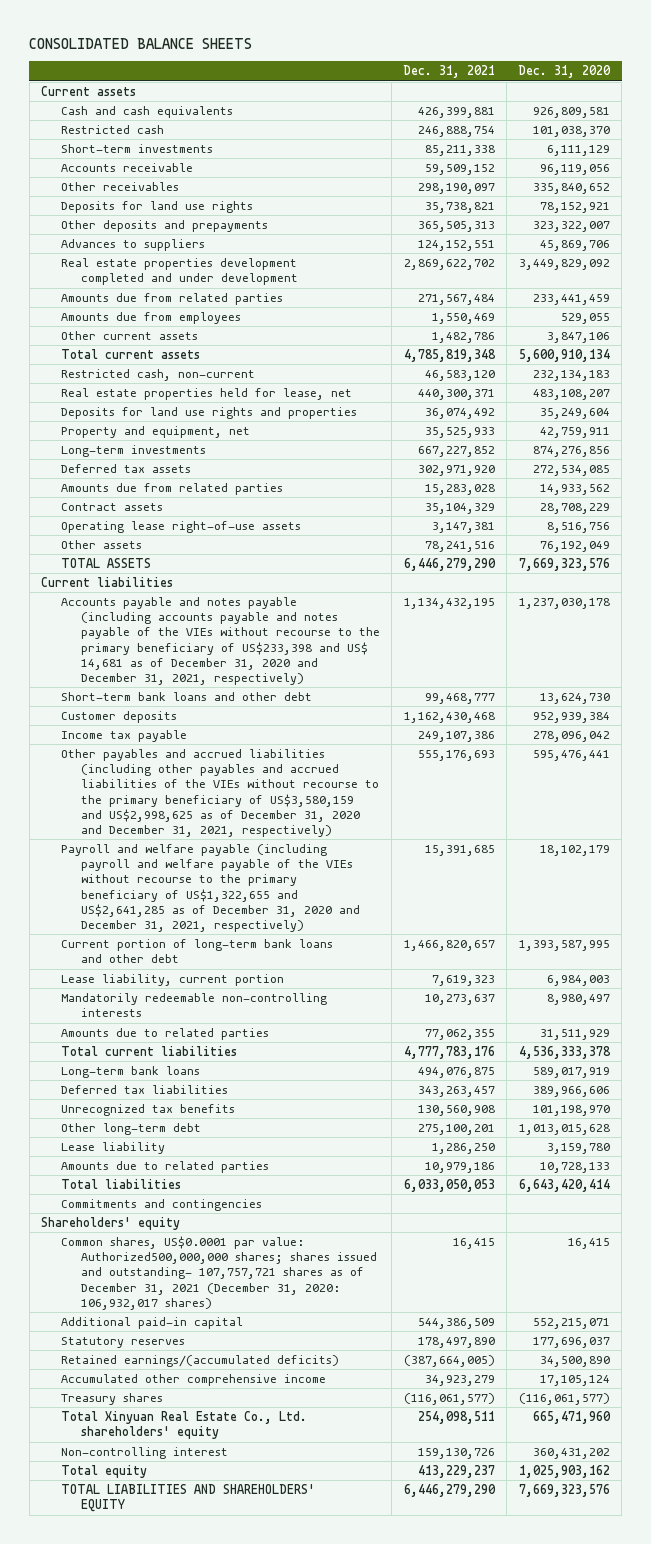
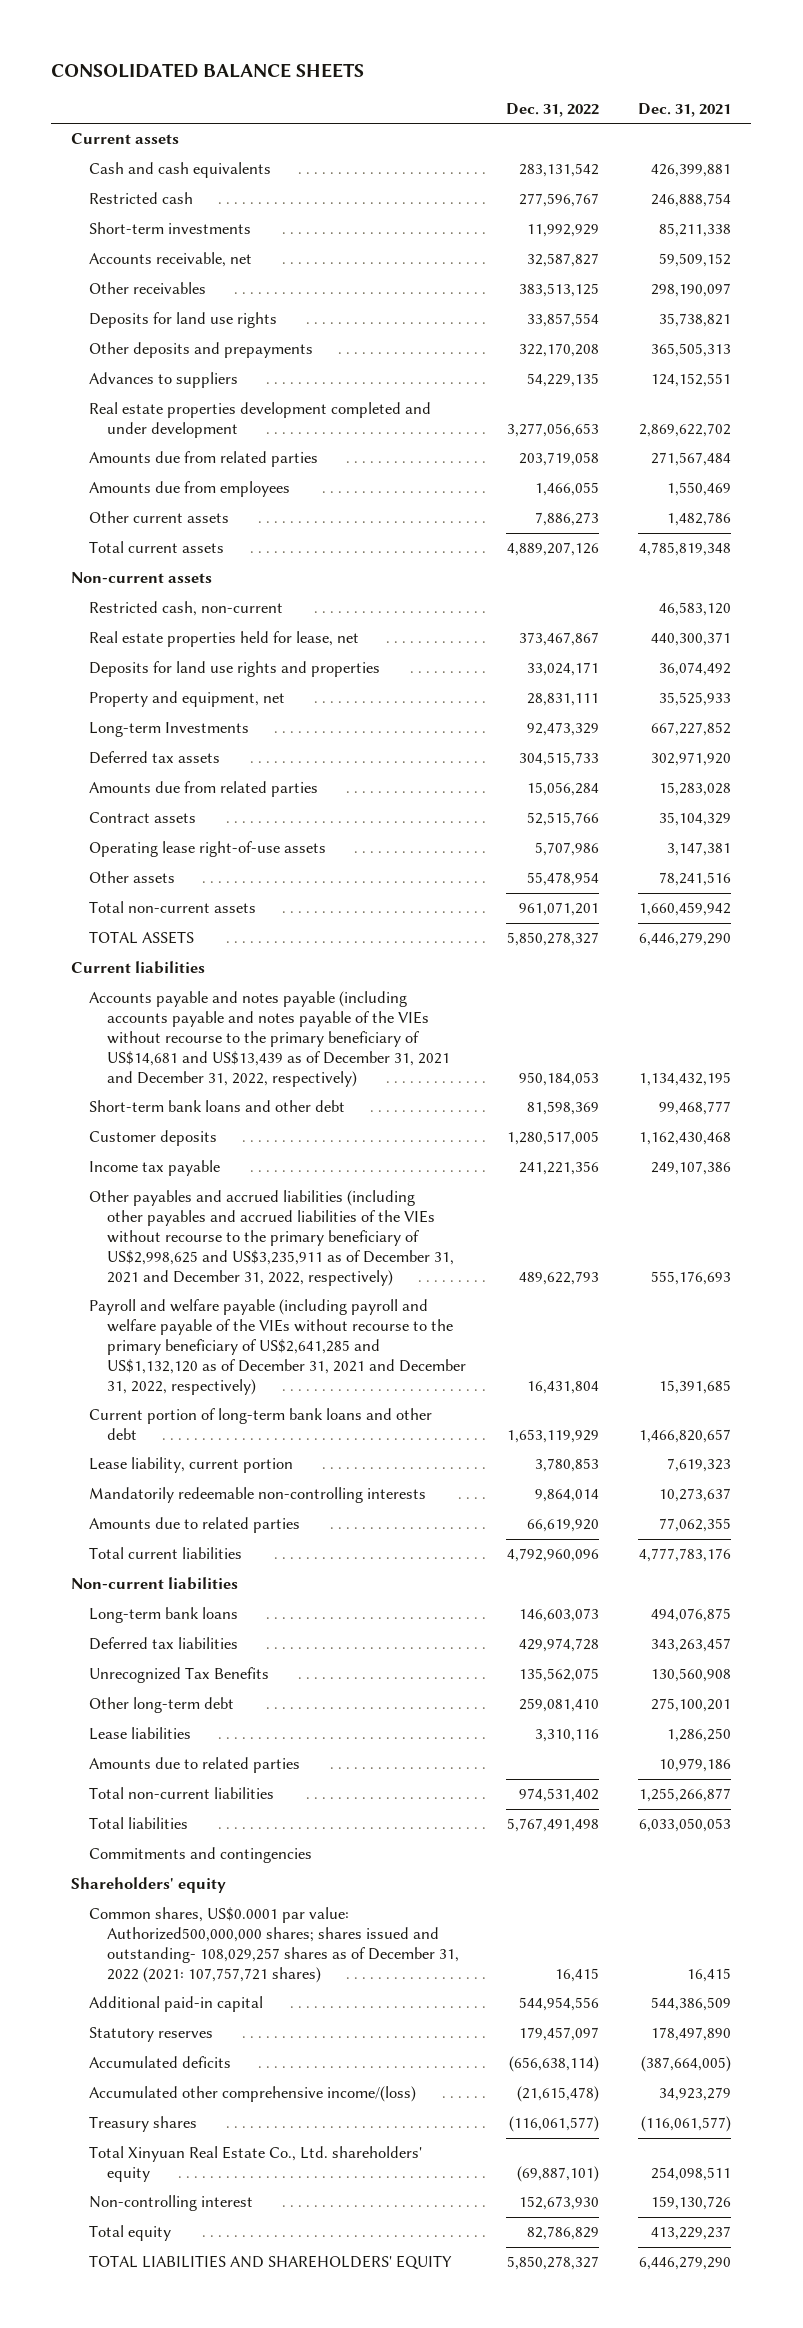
[518,65,612,79] Dec. 31, 2020 -> none
none -> [505,103,599,118] Dec. 31, 2022
[60,163,193,173] Accounts receivable -> [89,252,253,268] Accounts receivable, net
none -> [71,572,213,584] Non-current assets
[60,445,206,458] Long-term investments -> [89,722,250,738] Long-term Investments
none -> [89,901,257,914] Total non-current assets
[60,597,380,685] Accounts payable and notes payable (including accounts payable and notes payable of the VIEs without recourse to the primary beneficiary of US$233,398 and US$ 14,681 as of December 31, 2020 and December 31, 2021, respectively) -> [89,991,451,1088] Accounts payable and notes payable (including accounts payable and notes payable of the VIEs without recourse to the primary beneficiary of US$14,681 and US$13,439 as of December 31, 2021 and December 31, 2022, respectively)
[60,749,379,837] Other payables and accrued liabilities (including other payables and accrued liabilities of the VIEs without recourse to the primary beneficiary of US$3,580,159 and US$2,998,625 as of December 31, 2020 and December 31, 2021, respectively) -> [89,1190,455,1287] Other payables and accrued liabilities (including other payables and accrued liabilities of the VIEs without recourse to the primary beneficiary of US$2,998,625 and US$3,235,911 as of December 31, 2021 and December 31, 2022, respectively)
[60,844,360,932] Payroll and welfare payable (including payroll and welfare payable of the VIEs without recourse to the primary beneficiary of US$1,322,655 and US$2,641,285 as of December 31, 2020 and December 31, 2021, respectively) -> [89,1299,467,1396] Payroll and welfare payable (including payroll and welfare payable of the VIEs without recourse to the primary beneficiary of US$2,641,285 and US$1,132,120 as of December 31, 2021 and December 31, 2022, respectively)
none -> [71,1577,239,1591] Non-current liabilities
[60,1104,235,1117] Unrecognized tax benefits -> [89,1667,270,1684] Unrecognized Tax Benefits
[60,1142,165,1155] Lease liability -> [89,1727,192,1741] Lease liabilities
none -> [89,1787,275,1800] Total non-current liabilities
[60,1236,377,1310] Common shares, US$0.0001 par value: Authorized500,000,000 shares; shares issued and outstanding- 107,757,721 shares as of December 31, 2021 (December 31, 2020: 106,932,017 shares) -> [89,1907,460,1984] Common shares, US$0.0001 par value: Authorized500,000,000 shares; shares issued and outstanding- 108,029,257 shares as of December 31, 2022 (2021: 107,757,721 shares)
[60,1355,339,1368] Retained earnings/(accumulated deficits) -> [89,2056,232,2069] Accumulated deficits
[60,1374,326,1387] Accumulated other comprehensive income -> [89,2086,417,2103] Accumulated other comprehensive income/(loss)

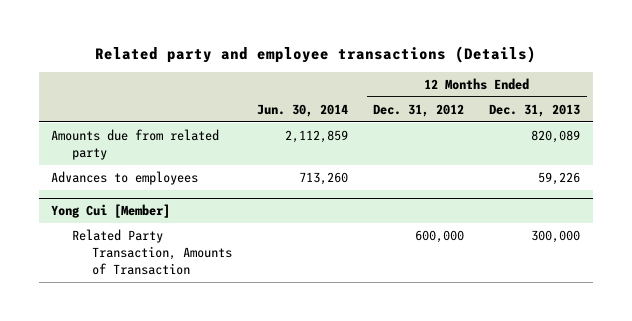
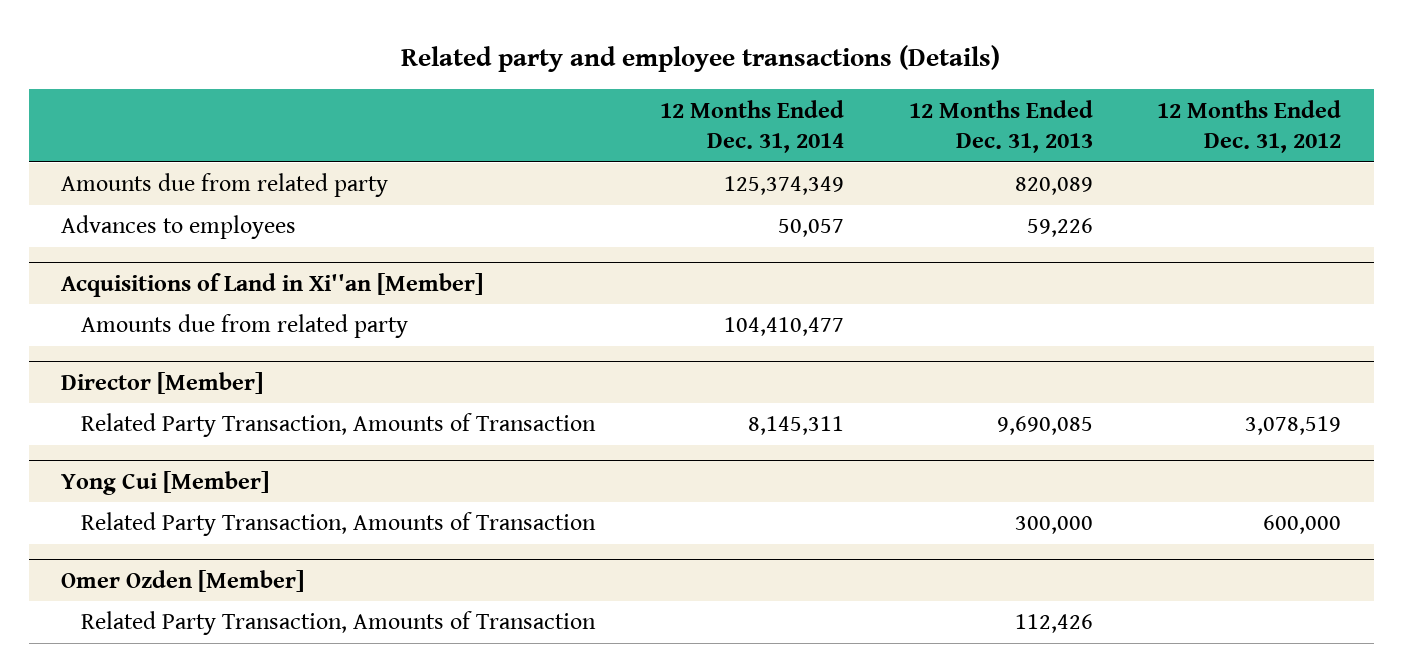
[257,103,349,117] Jun. 30, 2014 -> none
none -> [659,99,844,154] 12 Months Ended Dec. 31, 2014
none -> [61,272,484,297] Acquisitions of Land in Xi''an [Member]
none -> [81,314,409,339] Amounts due from related party
none -> [61,371,264,394] Director [Member]
none -> [81,413,597,438] Related Party Transaction, Amounts of Transaction
none -> [61,569,305,592] Omer Ozden [Member]
none -> [81,611,597,636] Related Party Transaction, Amounts of Transaction

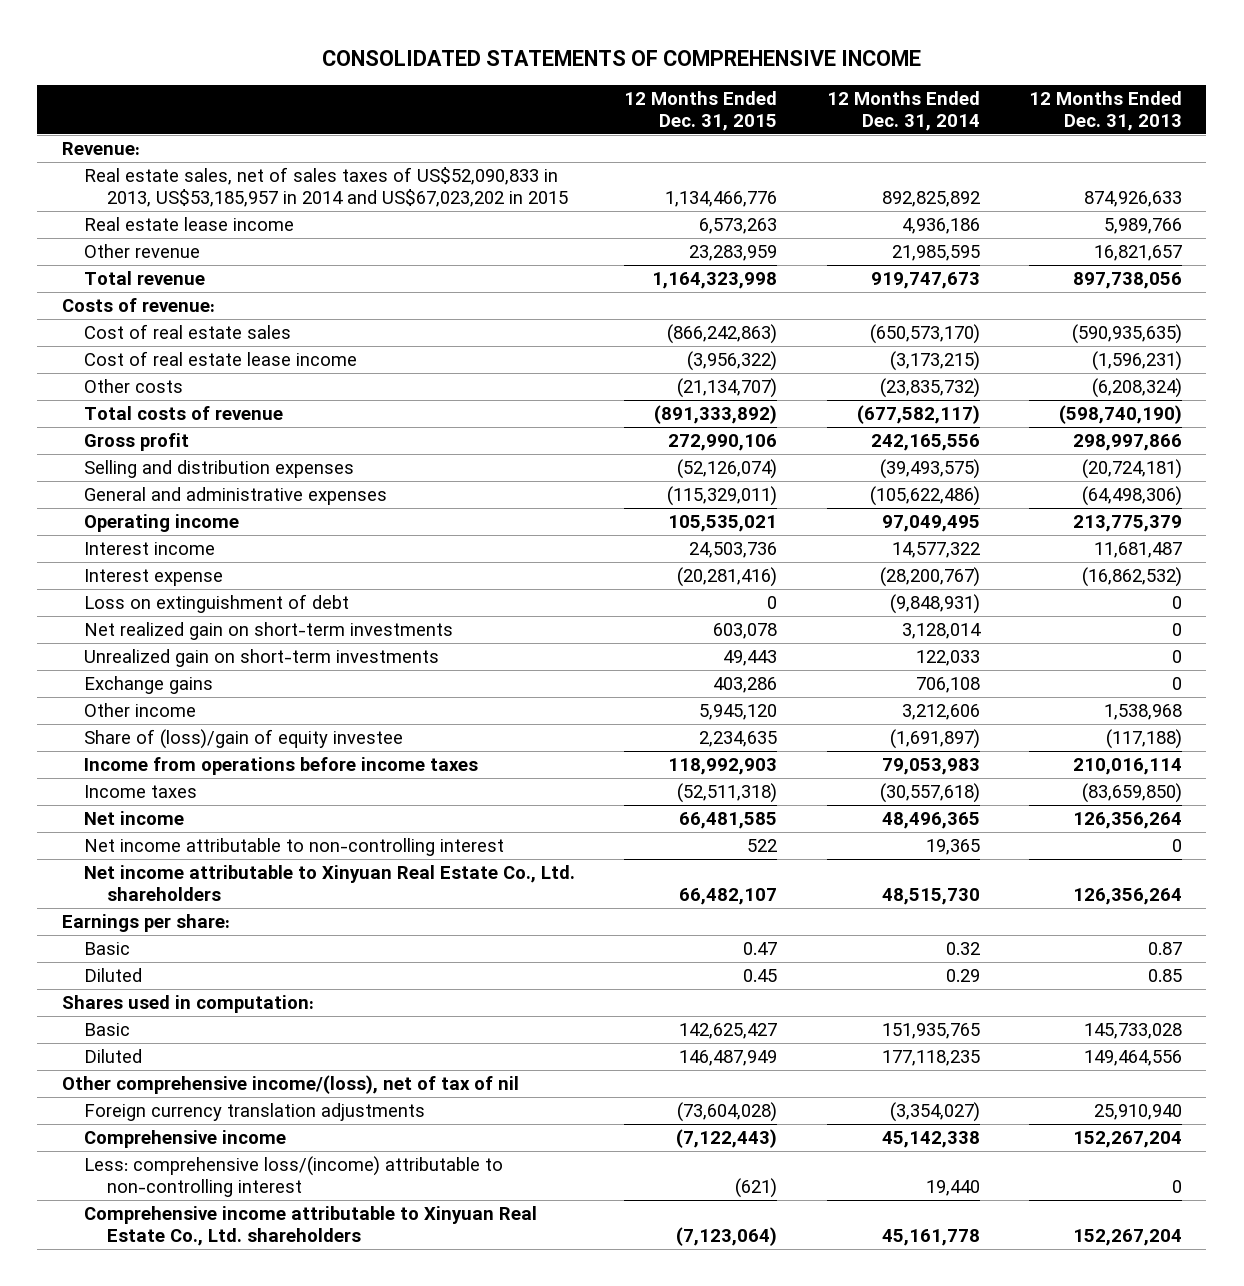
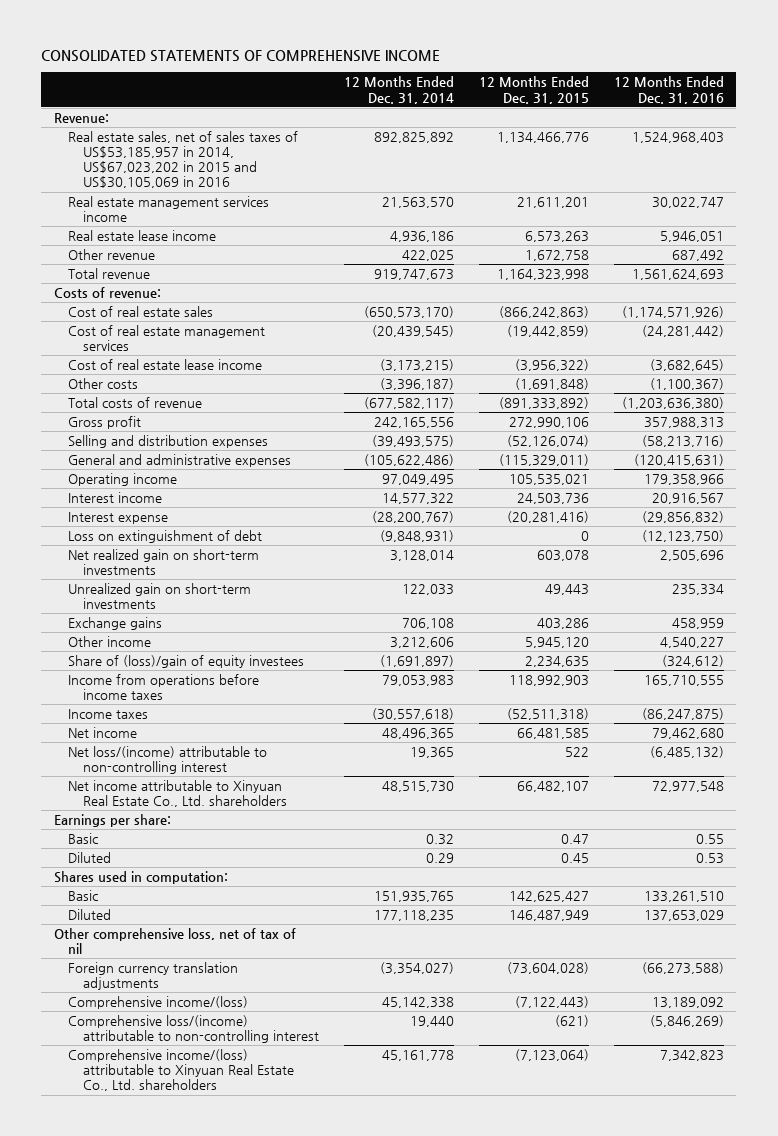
[1028,90,1182,131] 12 Months Ended Dec. 31, 2013 -> none
none -> [613,76,724,104] 12 Months Ended Dec. 31, 2016
[84,167,568,208] Real estate sales, net of sales taxes of US$52,090,833 in 2013, US$53,185,957 in 2014 and US$67,023,202 in 2015 -> [68,130,299,189] Real estate sales, net of sales taxes of US$53,185,957 in 2014, US$67,023,202 in 2015 and US$30,105,069 in 2016
none -> [68,195,270,223] Real estate management services income
[689,245,778,262] 23,283,959 -> [524,249,589,261] 1,672,758
[891,245,980,262] 21,985,595 -> [401,249,454,261] 422,025
none -> [68,324,266,352] Cost of real estate management services
[677,378,778,399] (21,134,707) -> [514,377,589,390] (1,691,848)
[879,378,980,399] (23,835,732) -> [379,377,454,390] (3,396,187)
[84,729,404,750] Share of (loss)/gain of equity investee -> [68,654,305,668] Share of (loss)/gain of equity investees
[84,838,505,857] Net income attributable to non-controlling interest -> [68,745,268,775] Net loss/(income) attributable to non-controlling interest
[62,1075,520,1095] Other comprehensive income/(loss), net of tax of nil -> [53,927,296,955] Other comprehensive loss, net of tax of nil
[84,1130,287,1149] Comprehensive income -> [68,995,249,1009] Comprehensive income/(loss)
[84,1156,504,1198] Less: comprehensive loss/(income) attributable to non-controlling interest -> [68,1014,320,1044] Comprehensive loss/(income) attributable to non-controlling interest
[84,1206,538,1247] Comprehensive income attributable to Xinyuan Real Estate Co., Ltd. shareholders -> [68,1048,295,1092] Comprehensive income/(loss) attributable to Xinyuan Real Estate Co., Ltd. shareholders

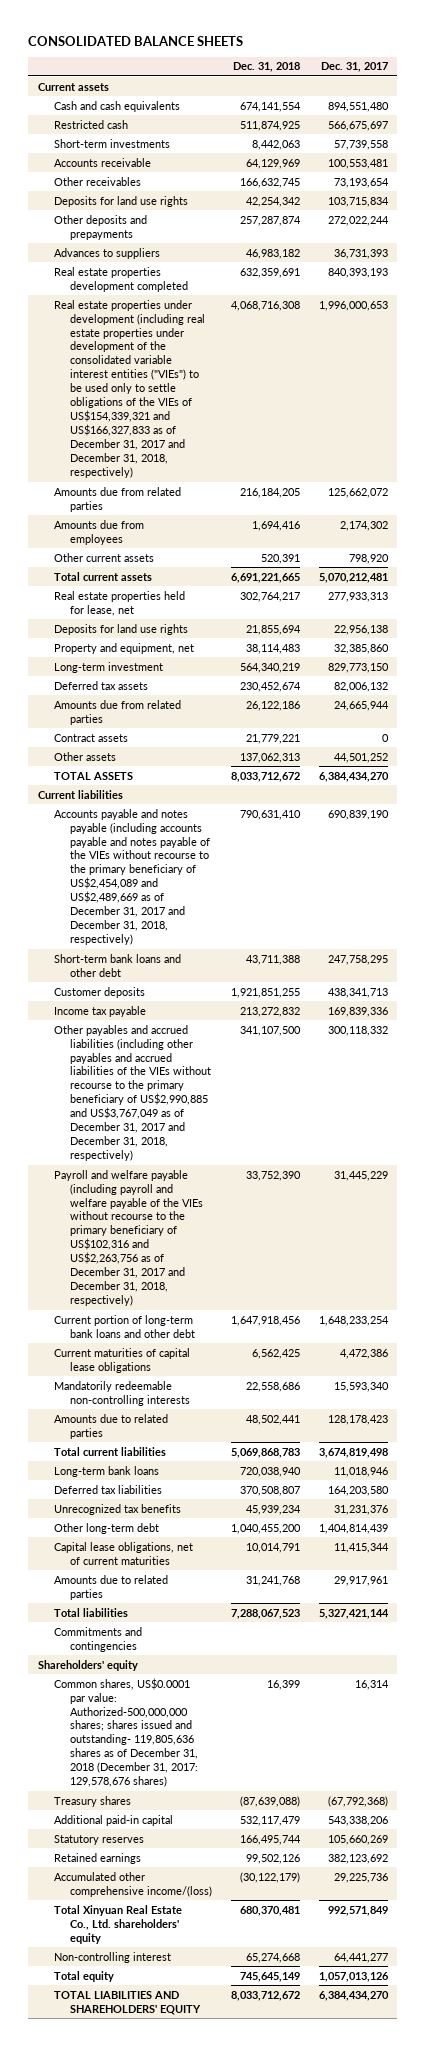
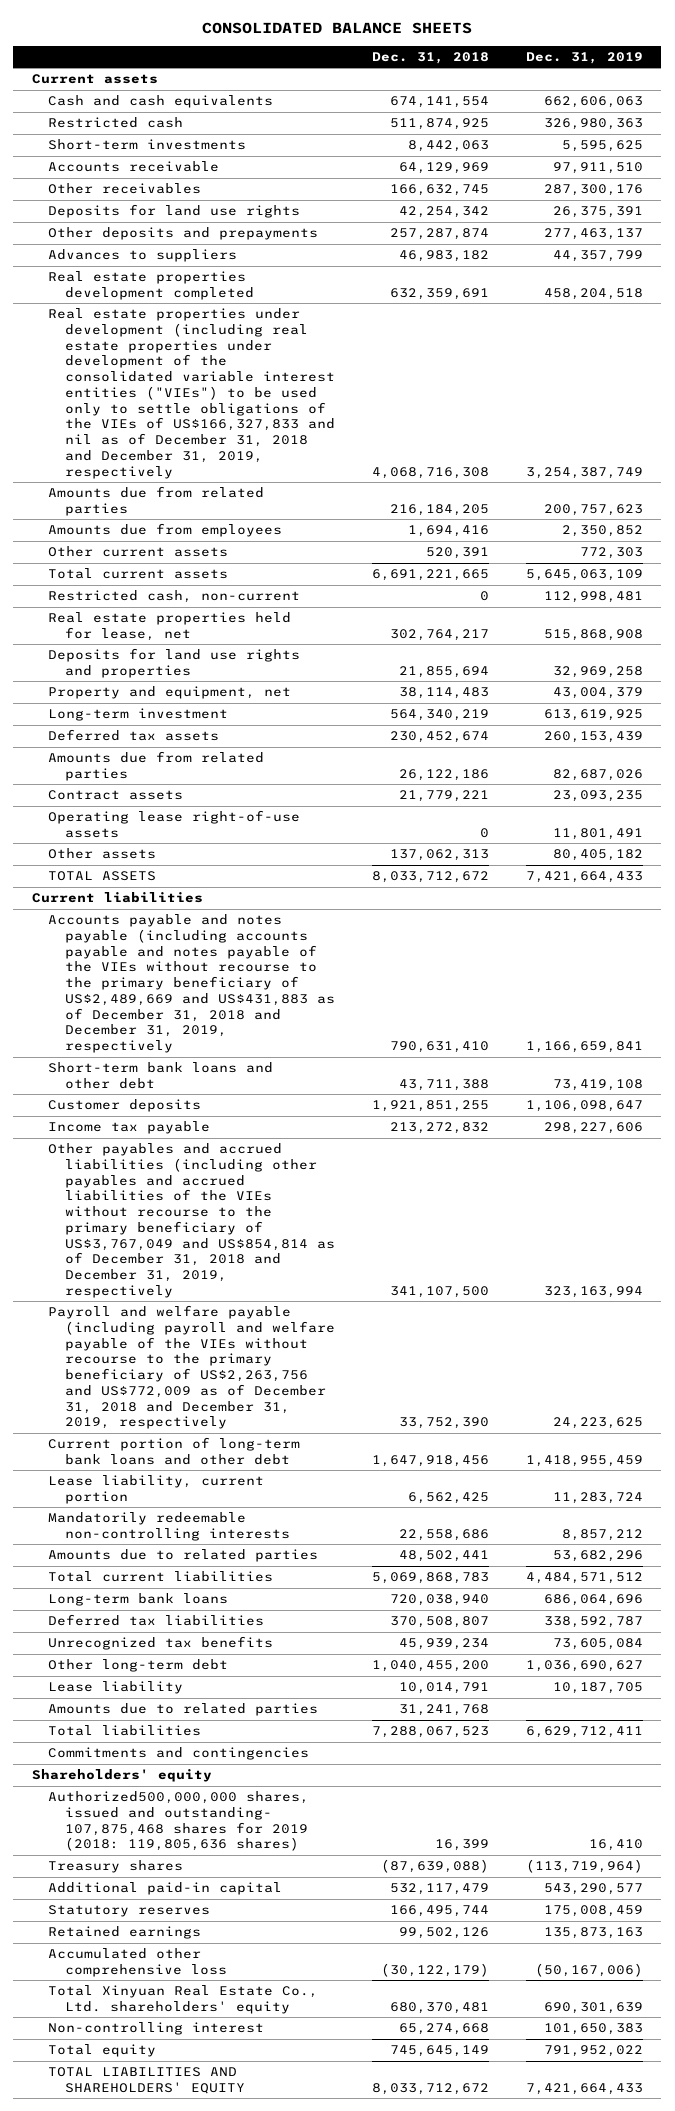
[320,62,388,73] Dec. 31, 2017 -> none
none -> [525,51,643,64] Dec. 31, 2019
[53,299,206,479] Real estate properties under development (including real estate properties under development of the consolidated variable interest entities ("VIEs") to be used only to settle obligations of the VIEs of US$154,339,321 and US$166,327,833 as of December 31, 2017 and December 31, 2018, respectively) -> [48,308,335,479] Real estate properties under development (including real estate properties under development of the consolidated variable interest entities ("VIEs") to be used only to settle obligations of the VIEs of US$166,327,833 and nil as of December 31, 2018 and December 31, 2019, respectively
none -> [48,590,301,604] Restricted cash, non-current
[53,623,188,635] Deposits for land use rights -> [48,648,301,678] Deposits for land use rights and properties
none -> [48,810,301,838] Operating lease right-of-use assets
[53,808,211,946] Accounts payable and notes payable (including accounts payable and notes payable of the VIEs without recourse to the primary beneficiary of US$2,454,089 and US$2,489,669 as of December 31, 2017 and December 31, 2018, respectively) -> [48,914,335,1054] Accounts payable and notes payable (including accounts payable and notes payable of the VIEs without recourse to the primary beneficiary of US$2,489,669 and US$431,883 as of December 31, 2018 and December 31, 2019, respectively
[53,1024,212,1162] Other payables and accrued liabilities (including other payables and accrued liabilities of the VIEs without recourse to the primary beneficiary of US$2,990,885 and US$3,767,049 as of December 31, 2017 and December 31, 2018, respectively) -> [48,1143,335,1298] Other payables and accrued liabilities (including other payables and accrued liabilities of the VIEs without recourse to the primary beneficiary of US$3,767,049 and US$854,814 as of December 31, 2018 and December 31, 2019, respectively
[53,1169,204,1307] Payroll and welfare payable (including payroll and welfare payable of the VIEs without recourse to the primary beneficiary of US$102,316 and US$2,263,756 as of December 31, 2017 and December 31, 2018, respectively) -> [48,1305,335,1430] Payroll and welfare payable (including payroll and welfare payable of the VIEs without recourse to the primary beneficiary of US$2,263,756 and US$772,009 as of December 31, 2018 and December 31, 2019, respectively
[53,1347,190,1373] Current maturities of capital lease obligations -> [48,1475,265,1504] Lease liability, current portion
[53,1541,193,1565] Capital lease obligations, net of current maturities -> [48,1681,184,1695] Lease liability
[53,1677,199,1788] Common shares, US$0.0001 par value: Authorized-500,000,000 shares; shares issued and outstanding- 119,805,636 shares as of December 31, 2018 (December 31, 2017: 129,578,676 shares) -> [48,1791,310,1852] Authorized500,000,000 shares, issued and outstanding- 107,875,468 shares for 2019 (2018: 119,805,636 shares)
[53,1871,213,1897] Accumulated other comprehensive income/(loss) -> [48,1948,227,1977] Accumulated other comprehensive loss

